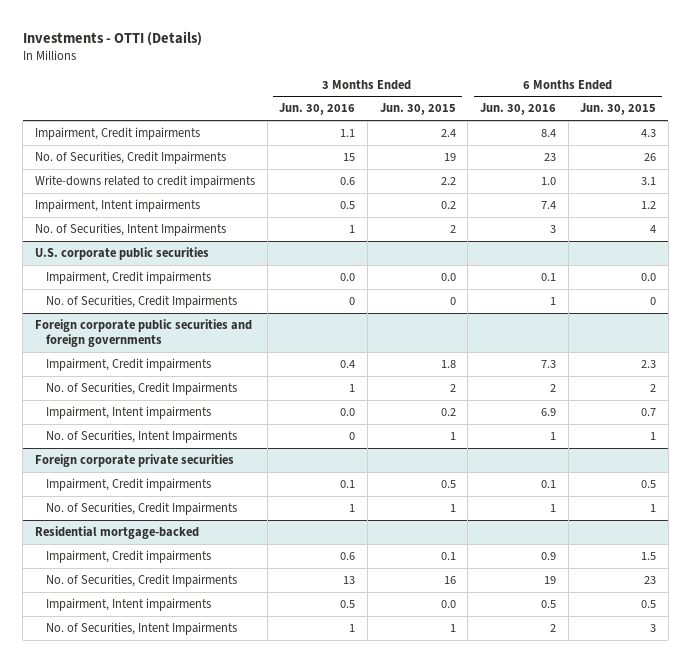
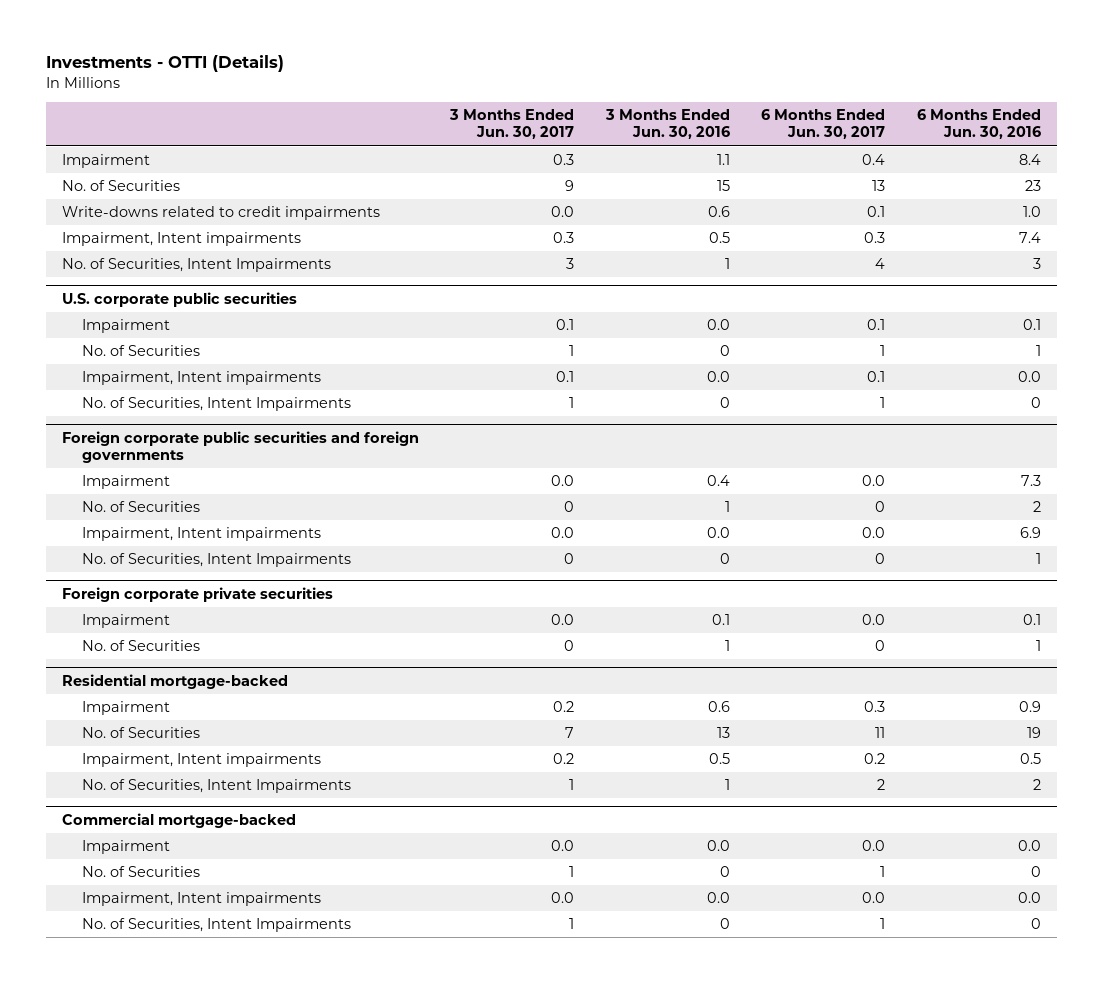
[379,103,456,116] Jun. 30, 2015 -> none
[580,103,657,116] Jun. 30, 2015 -> none
none -> [449,109,575,140] 3 Months Ended Jun. 30, 2017
none -> [761,109,886,140] 6 Months Ended Jun. 30, 2017
[35,127,201,141] Impairment, Credit impairments -> [61,154,150,169] Impairment
[35,151,227,165] No. of Securities, Credit Impairments -> [61,180,180,192] No. of Securities
[46,271,212,285] Impairment, Credit impairments -> [82,319,171,334] Impairment
[46,295,238,309] No. of Securities, Credit Impairments -> [82,345,201,357] No. of Securities
none -> [82,371,322,386] Impairment, Intent impairments
none -> [82,397,352,412] No. of Securities, Intent Impairments
[46,358,212,372] Impairment, Credit impairments -> [82,475,171,490] Impairment
[46,382,238,396] No. of Securities, Credit Impairments -> [82,501,201,513] No. of Securities
[46,478,212,492] Impairment, Credit impairments -> [82,614,171,629] Impairment
[46,502,238,516] No. of Securities, Credit Impairments -> [82,640,201,652] No. of Securities
[46,550,212,564] Impairment, Credit impairments -> [82,701,171,716] Impairment
[46,574,238,588] No. of Securities, Credit Impairments -> [82,727,201,739] No. of Securities
none -> [61,812,296,828] Commercial mortgage-backed
none -> [82,840,171,855] Impairment
none -> [82,866,201,878] No. of Securities
none -> [82,892,322,907] Impairment, Intent impairments
none -> [82,918,352,933] No. of Securities, Intent Impairments

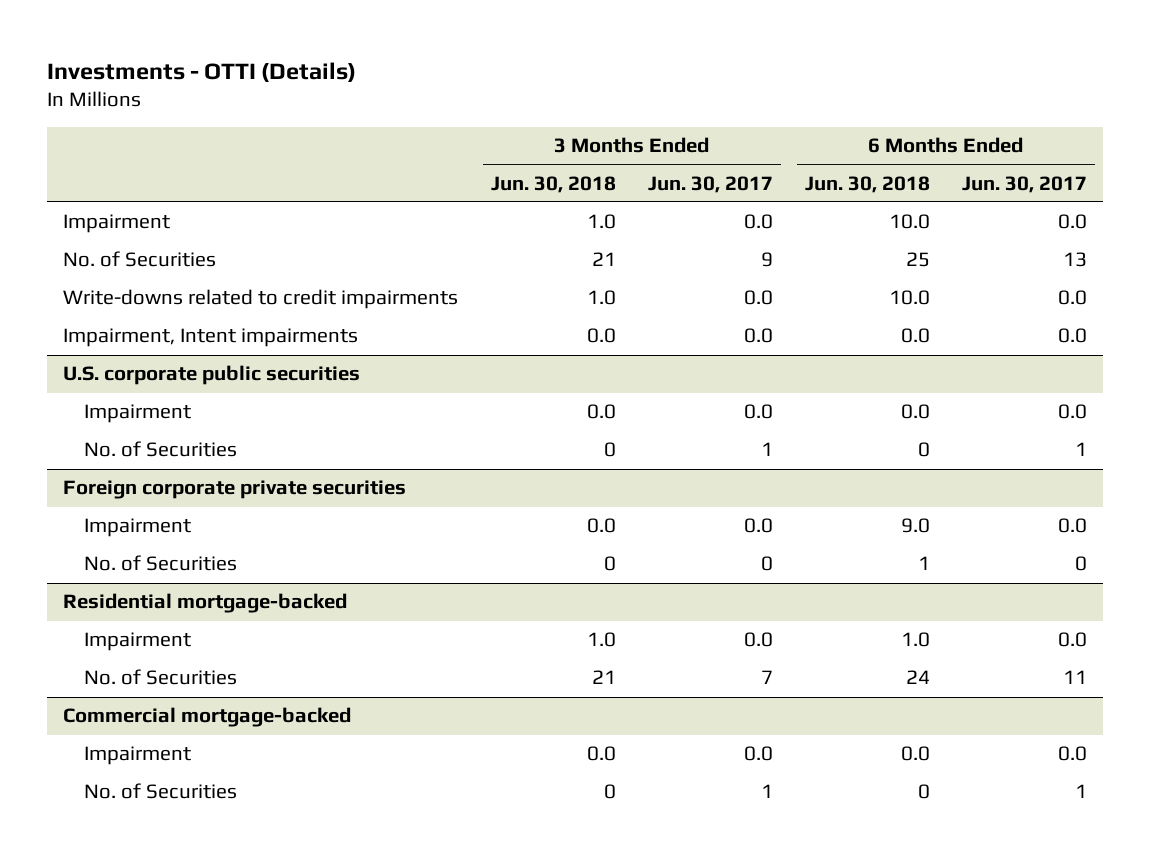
[604,109,730,140] 3 Months Ended Jun. 30, 2016 -> none
[917,109,1042,140] 6 Months Ended Jun. 30, 2016 -> none
none -> [490,175,616,193] Jun. 30, 2018
none -> [805,175,931,193] Jun. 30, 2018
[553,154,575,166] 0.3 -> [743,214,773,230] 0.0
[862,154,886,166] 0.4 -> [1058,214,1088,230] 0.0
[61,258,331,273] No. of Securities, Intent Impairments -> none
[867,206,886,218] 0.1 -> [1058,290,1088,306] 0.0
[553,232,575,244] 0.3 -> [743,328,773,344] 0.0
[864,232,886,244] 0.3 -> [1058,328,1088,344] 0.0
[82,319,171,334] Impairment -> none
[82,371,322,386] Impairment, Intent impairments -> none
[82,397,352,412] No. of Securities, Intent Impairments -> none
[61,430,419,464] Foreign corporate public securities and foreign governments -> none
[82,501,201,513] No. of Securities -> none
[82,527,322,542] Impairment, Intent impairments -> none
[82,553,352,568] No. of Securities, Intent Impairments -> none
[82,345,201,357] No. of Securities -> [84,441,238,458] No. of Securities
[553,701,575,713] 0.2 -> [743,632,773,648] 0.0
[864,701,886,713] 0.3 -> [1058,632,1088,648] 0.0
[82,753,322,768] Impairment, Intent impairments -> none
[82,779,352,794] No. of Securities, Intent Impairments -> none
[82,892,322,907] Impairment, Intent impairments -> none
[82,918,352,933] No. of Securities, Intent Impairments -> none

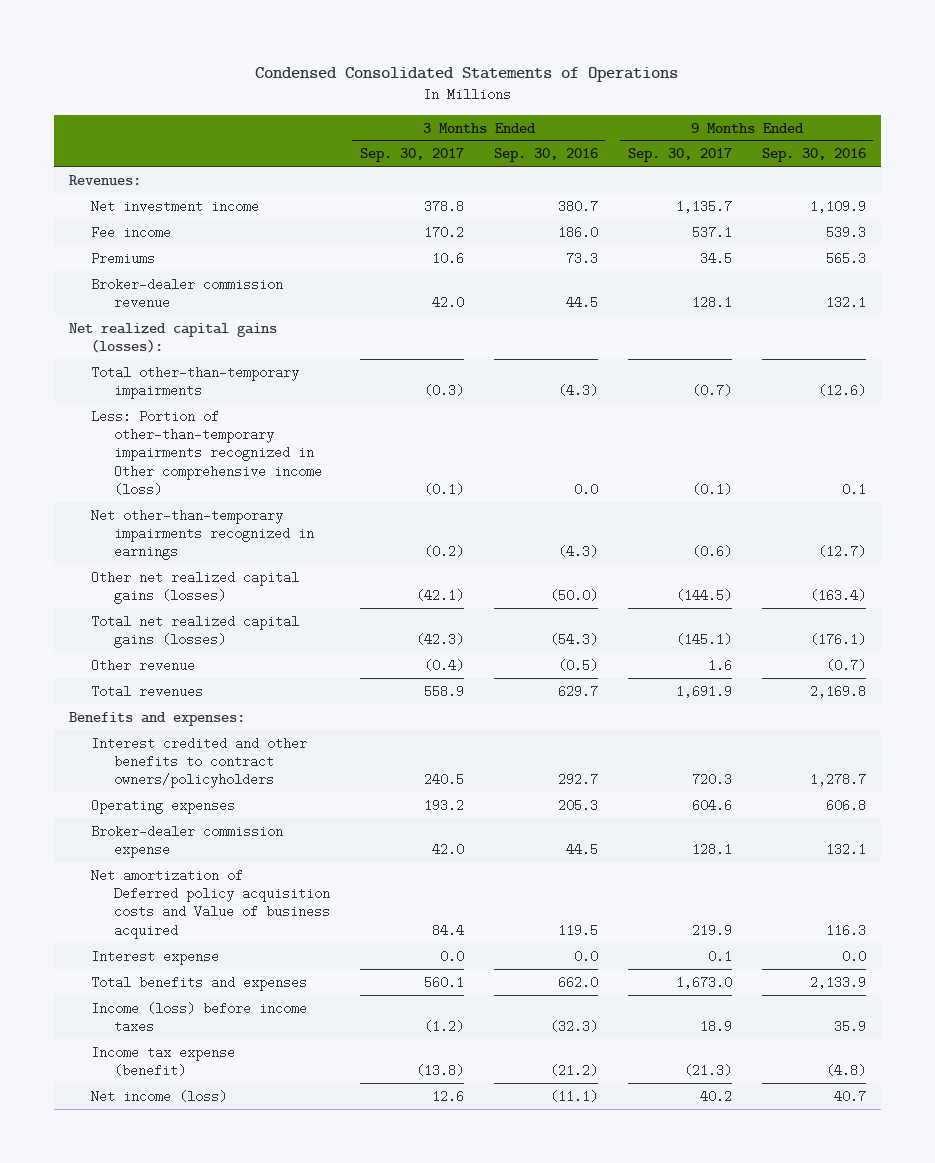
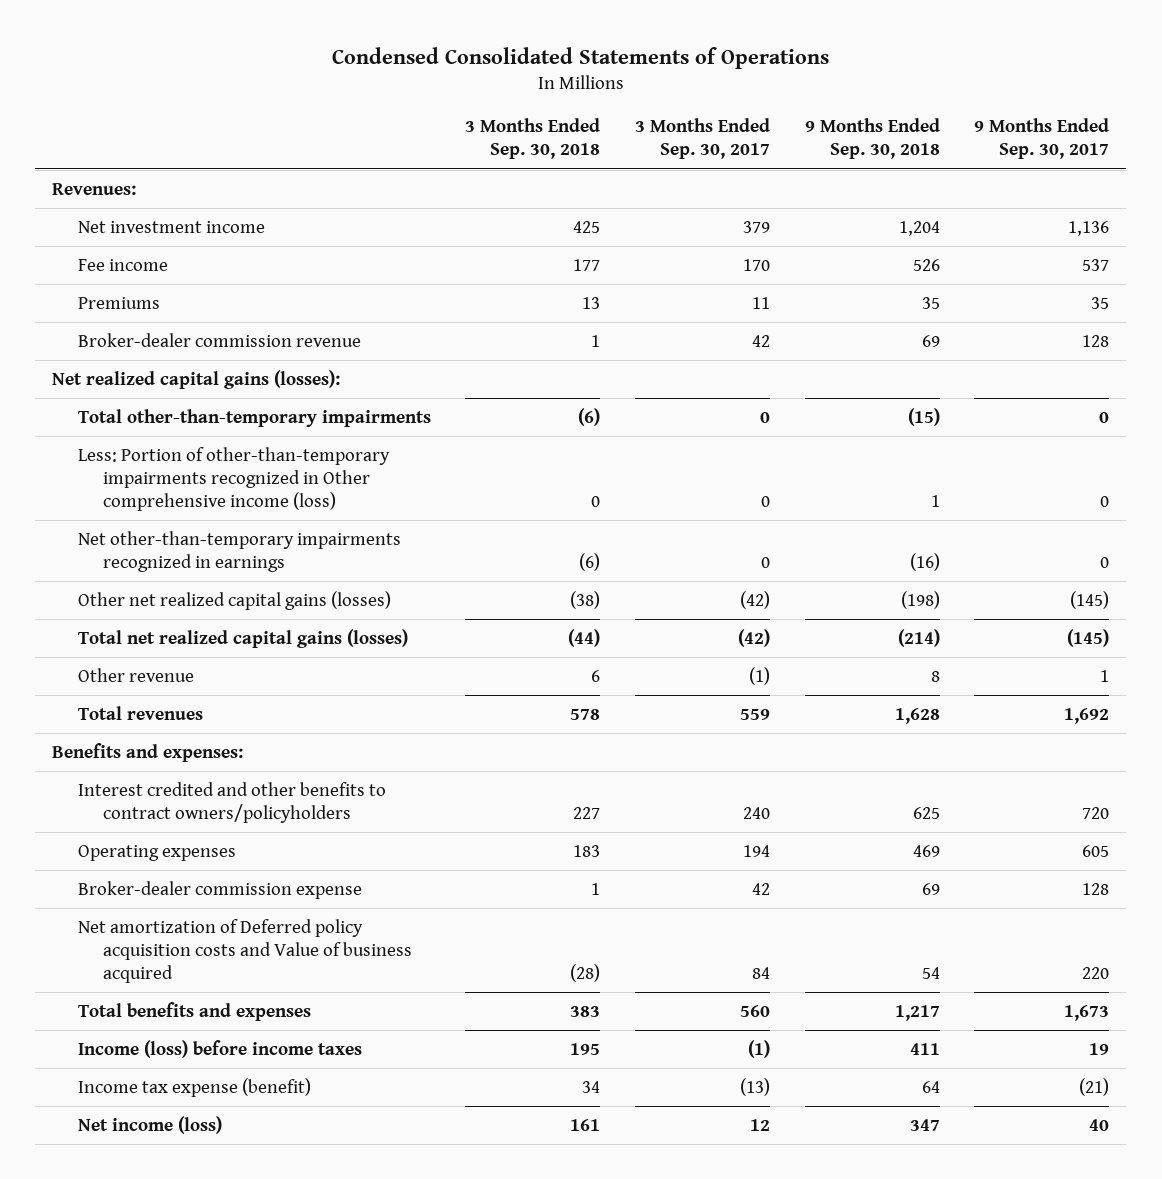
[493,148,598,163] Sep. 30, 2016 -> none
[761,148,866,163] Sep. 30, 2016 -> none
none -> [465,118,601,160] 3 Months Ended Sep. 30, 2018
none -> [804,118,940,160] 9 Months Ended Sep. 30, 2018
[423,199,464,213] 378.8 -> [743,220,771,233] 379
[675,199,732,213] 1,135.7 -> [1068,220,1110,236] 1,136
[423,225,464,239] 170.2 -> [743,258,771,271] 170
[691,225,732,239] 537.1 -> [1082,258,1110,271] 537
[431,251,464,265] 10.6 -> [752,296,771,309] 11
[699,251,732,265] 34.5 -> [1091,296,1110,309] 35
[431,295,464,309] 42.0 -> [752,334,771,347] 42
[691,295,732,309] 128.1 -> [1082,334,1110,347] 128
[423,383,464,397] (0.3) -> [760,411,771,423] 0
[691,383,732,397] (0.7) -> [1099,411,1110,423] 0
[423,482,464,496] (0.1) -> [761,496,771,508] 0
[691,482,732,496] (0.1) -> [1100,496,1110,508] 0
[423,545,464,559] (0.2) -> [761,556,771,568] 0
[691,545,732,559] (0.6) -> [1100,556,1110,568] 0
[415,588,464,602] (42.1) -> [740,590,771,609] (42)
[675,588,732,602] (144.5) -> [1070,590,1110,609] (145)
[415,632,464,646] (42.3) -> [738,628,771,647] (42)
[675,632,732,646] (145.1) -> [1067,628,1110,647] (145)
[423,658,464,672] (0.4) -> [749,666,771,685] (1)
[707,658,732,672] 1.6 -> [1100,669,1110,682] 1
[423,684,464,698] 558.9 -> [740,708,771,720] 559
[675,684,732,698] 1,691.9 -> [1064,707,1110,724] 1,692
[91,949,220,965] Interest expense -> none
[423,773,464,787] 240.5 -> [743,806,771,819] 240
[691,773,732,787] 720.3 -> [1082,806,1110,819] 720
[423,798,464,812] 193.2 -> [743,844,771,857] 194
[691,798,732,812] 604.6 -> [1082,844,1110,857] 605
[431,842,464,856] 42.0 -> [752,882,771,895] 42
[691,842,732,856] 128.1 -> [1082,882,1110,895] 128
[431,923,464,937] 84.4 -> [752,967,771,980] 84
[691,923,732,937] 219.9 -> [1082,967,1110,980] 220
[423,975,464,989] 560.1 -> [740,1004,771,1017] 560
[675,975,732,989] 1,673.0 -> [1064,1004,1110,1021] 1,673
[423,1019,464,1033] (1.2) -> [748,1039,771,1058] (1)
[699,1019,732,1033] 18.9 -> [1089,1042,1110,1055] 19
[415,1063,464,1077] (13.8) -> [740,1077,771,1096] (13)
[683,1063,732,1077] (21.3) -> [1079,1077,1110,1096] (21)
[431,1089,464,1103] 12.6 -> [750,1118,771,1131] 12
[699,1089,732,1103] 40.2 -> [1089,1118,1110,1131] 40

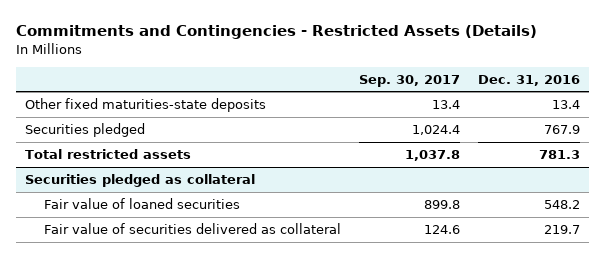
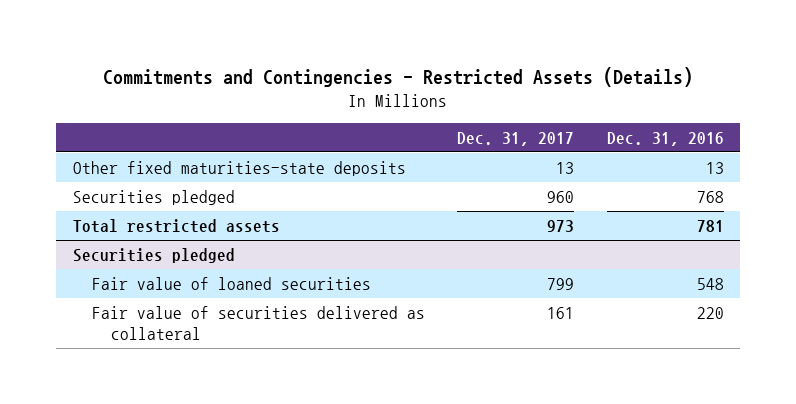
[358,74,460,87] Sep. 30, 2017 -> none
none -> [457,131,575,146] Dec. 31, 2017
[551,100,580,110] 13.4 -> [705,162,724,175] 13
[543,125,580,135] 767.9 -> [696,191,724,204] 768
[538,150,580,160] 781.3 -> [696,220,724,233] 781
[25,174,256,188] Securities pledged as collateral -> [72,248,235,264] Securities pledged
[543,200,580,210] 548.2 -> [696,278,724,291] 548
[543,225,580,235] 219.7 -> [696,307,724,320] 220

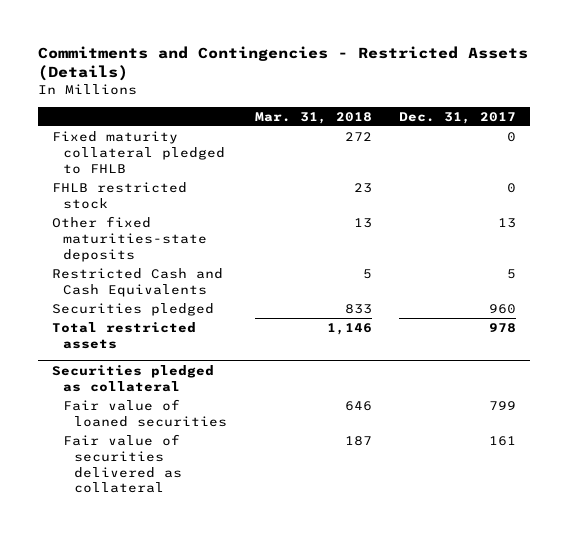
[606,131,724,146] Dec. 31, 2016 -> none
none -> [254,111,372,124] Mar. 31, 2018
none -> [52,131,226,174] Fixed maturity collateral pledged to FHLB
none -> [52,182,188,209] FHLB restricted stock
none -> [52,268,224,297] Restricted Cash and Cash Equivalents
[547,220,575,233] 973 -> [489,323,517,334] 978
[72,248,235,264] Securities pledged -> [52,364,215,392] Securities pledged as collateral

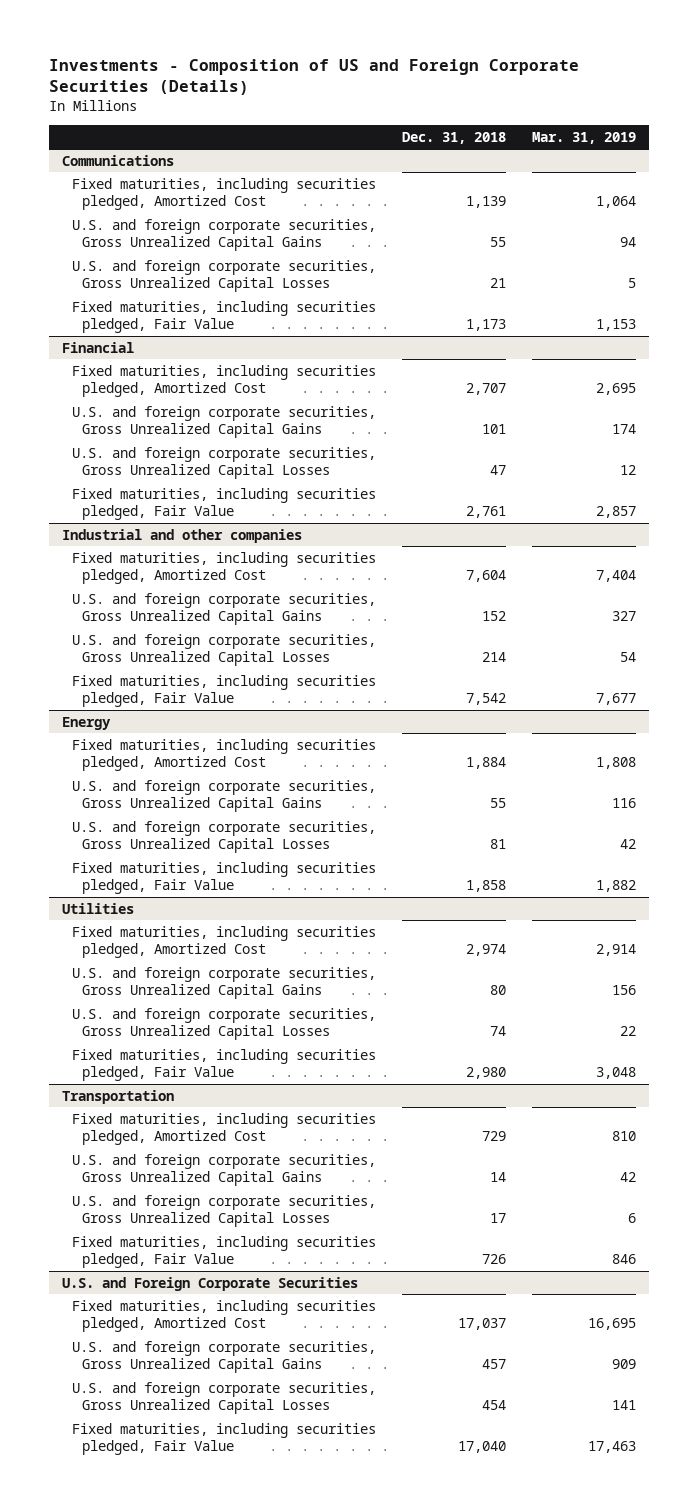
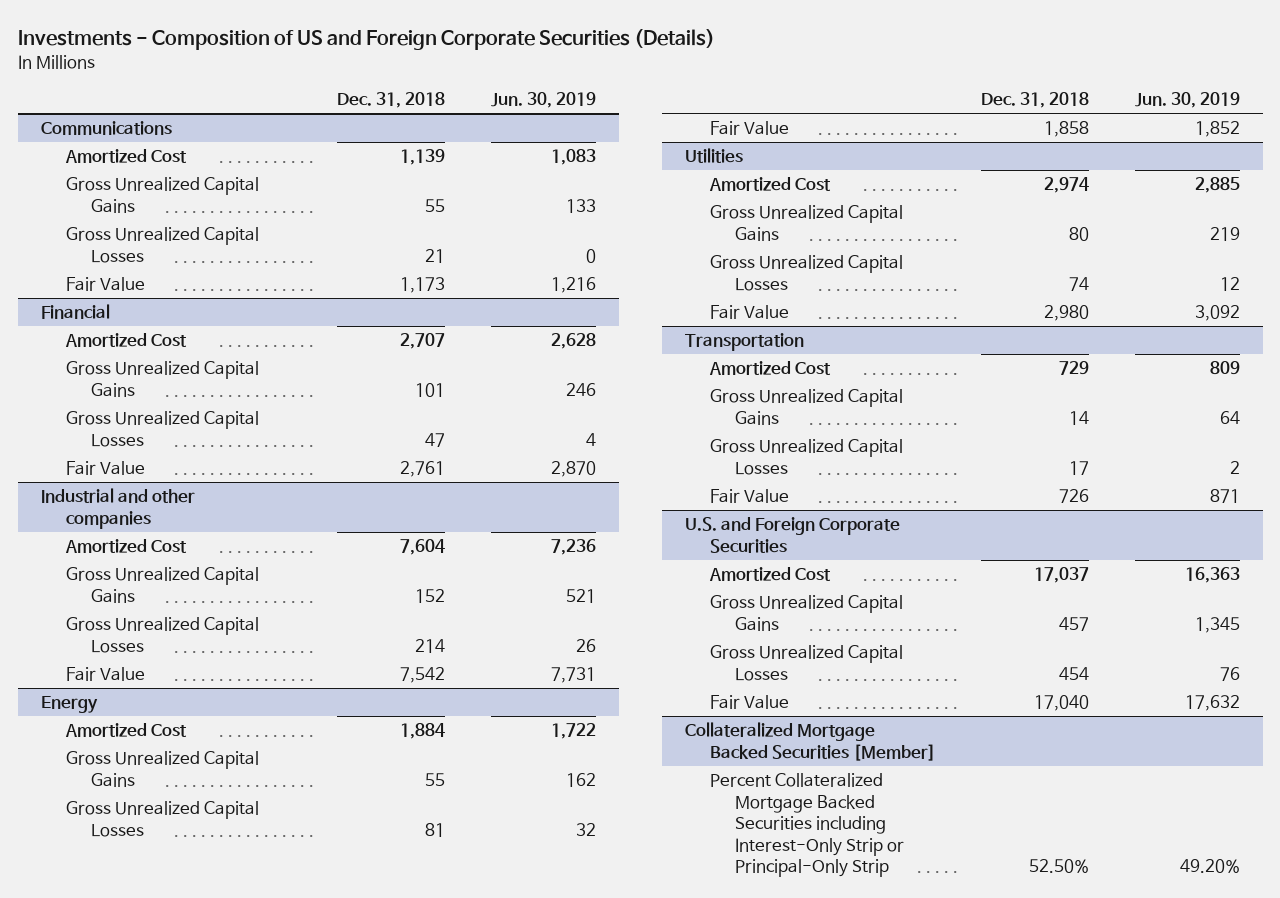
[531,131,636,144] Mar. 31, 2019 -> none
none -> [490,92,596,109] Jun. 30, 2019
[72,177,377,211] Fixed maturities, including securities pledged, Amortized Cost -> [64,149,187,164] Amortized Cost
[72,218,377,252] U.S. and foreign corporate securities, Gross Unrealized Capital Gains -> [65,177,259,213] Gross Unrealized Capital Gains
[72,259,377,293] U.S. and foreign corporate securities, Gross Unrealized Capital Losses -> [65,227,259,263] Gross Unrealized Capital Losses
[72,300,377,334] Fixed maturities, including securities pledged, Fair Value -> [65,277,145,292] Fair Value
[72,364,377,398] Fixed maturities, including securities pledged, Amortized Cost -> [64,333,187,348] Amortized Cost
[72,405,377,439] U.S. and foreign corporate securities, Gross Unrealized Capital Gains -> [65,361,259,397] Gross Unrealized Capital Gains
[72,446,377,480] U.S. and foreign corporate securities, Gross Unrealized Capital Losses -> [65,411,259,447] Gross Unrealized Capital Losses
[72,487,377,521] Fixed maturities, including securities pledged, Fair Value -> [65,461,145,476] Fair Value
[72,551,377,585] Fixed maturities, including securities pledged, Amortized Cost -> [64,539,187,554] Amortized Cost
[72,592,377,626] U.S. and foreign corporate securities, Gross Unrealized Capital Gains -> [65,567,259,603] Gross Unrealized Capital Gains
[72,633,377,667] U.S. and foreign corporate securities, Gross Unrealized Capital Losses -> [65,617,259,653] Gross Unrealized Capital Losses
[72,674,377,708] Fixed maturities, including securities pledged, Fair Value -> [65,667,145,682] Fair Value
[72,738,377,772] Fixed maturities, including securities pledged, Amortized Cost -> [64,723,187,738] Amortized Cost
[72,779,377,813] U.S. and foreign corporate securities, Gross Unrealized Capital Gains -> [65,751,259,787] Gross Unrealized Capital Gains
[72,820,377,854] U.S. and foreign corporate securities, Gross Unrealized Capital Losses -> [65,801,259,837] Gross Unrealized Capital Losses
[72,861,377,895] Fixed maturities, including securities pledged, Fair Value -> [709,121,789,136] Fair Value
[72,925,377,959] Fixed maturities, including securities pledged, Amortized Cost -> [708,177,831,192] Amortized Cost
[72,966,377,1000] U.S. and foreign corporate securities, Gross Unrealized Capital Gains -> [709,205,903,241] Gross Unrealized Capital Gains
[72,1007,377,1041] U.S. and foreign corporate securities, Gross Unrealized Capital Losses -> [709,255,903,291] Gross Unrealized Capital Losses
[72,1048,377,1082] Fixed maturities, including securities pledged, Fair Value -> [709,305,789,320] Fair Value
[72,1112,377,1146] Fixed maturities, including securities pledged, Amortized Cost -> [708,361,831,376] Amortized Cost
[72,1153,377,1187] U.S. and foreign corporate securities, Gross Unrealized Capital Gains -> [709,389,903,425] Gross Unrealized Capital Gains
[72,1194,377,1228] U.S. and foreign corporate securities, Gross Unrealized Capital Losses -> [709,439,903,475] Gross Unrealized Capital Losses
[72,1235,377,1269] Fixed maturities, including securities pledged, Fair Value -> [709,489,789,504] Fair Value
[72,1299,377,1333] Fixed maturities, including securities pledged, Amortized Cost -> [708,567,831,582] Amortized Cost
[72,1340,377,1374] U.S. and foreign corporate securities, Gross Unrealized Capital Gains -> [709,595,903,631] Gross Unrealized Capital Gains
[72,1381,377,1415] U.S. and foreign corporate securities, Gross Unrealized Capital Losses -> [709,645,903,681] Gross Unrealized Capital Losses
[72,1422,377,1456] Fixed maturities, including securities pledged, Fair Value -> [709,695,789,710] Fair Value
none -> [684,722,936,761] Collateralized Mortgage Backed Securities [Member]
none -> [709,773,904,877] Percent Collateralized Mortgage Backed Securities including Interest-Only Strip or Principal-Only Strip

